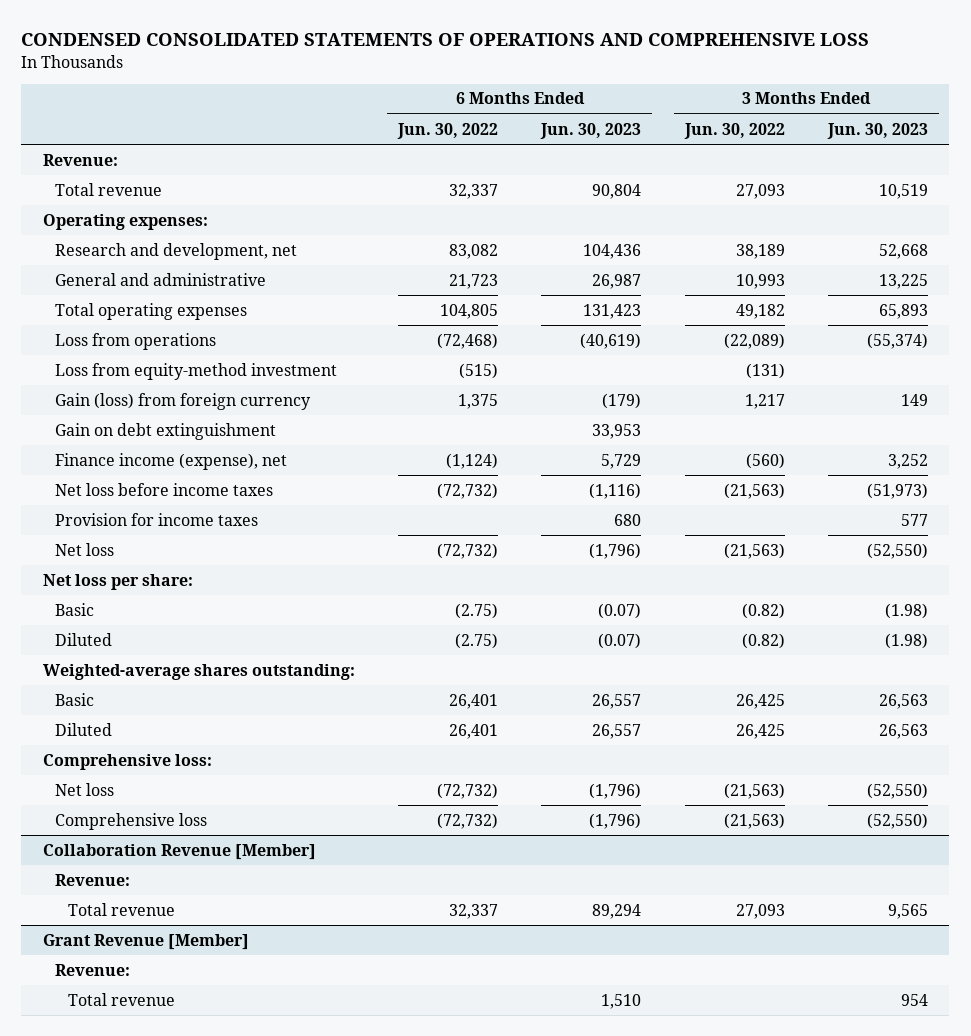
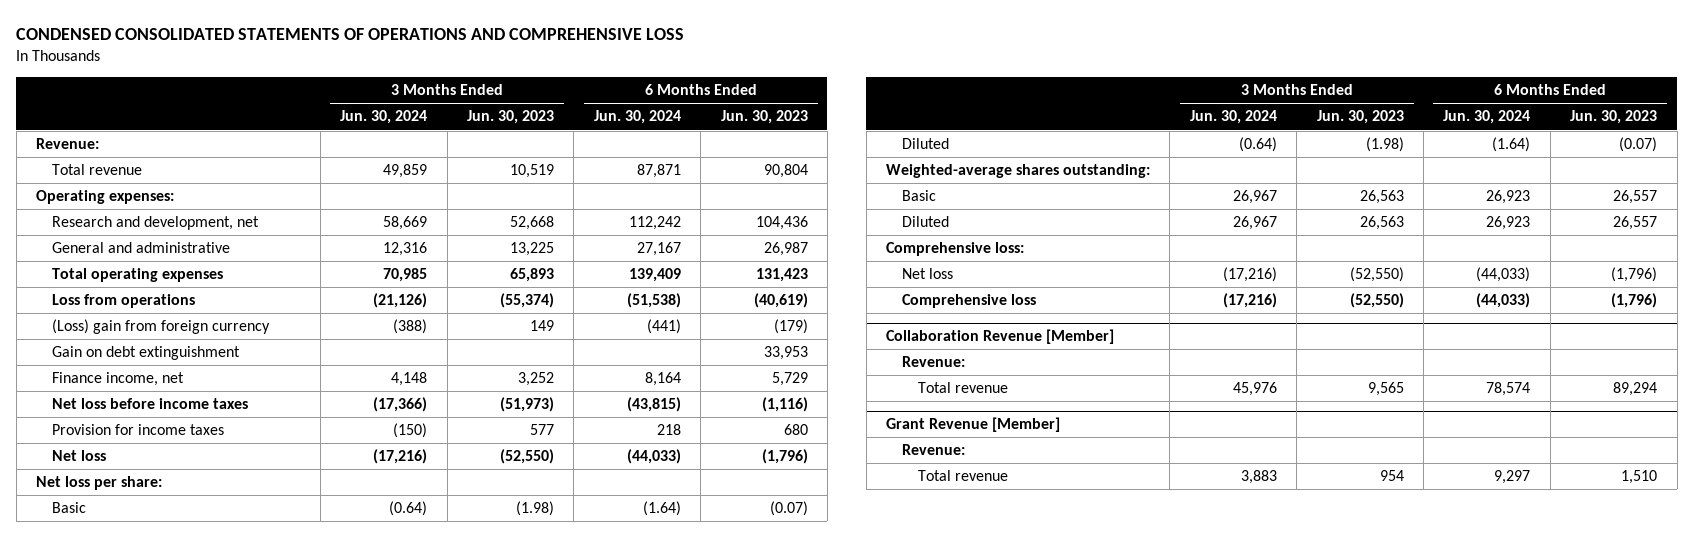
[397,122,499,139] Jun. 30, 2022 -> none
[683,122,785,139] Jun. 30, 2022 -> none
none -> [340,110,428,125] Jun. 30, 2024
none -> [593,110,681,125] Jun. 30, 2024
[55,362,338,380] Loss from equity-method investment -> none
[55,392,312,410] Gain (loss) from foreign currency -> [52,319,271,335] (Loss) gain from foreign currency
[55,452,288,470] Finance income (expense), net -> [52,372,185,387] Finance income, net

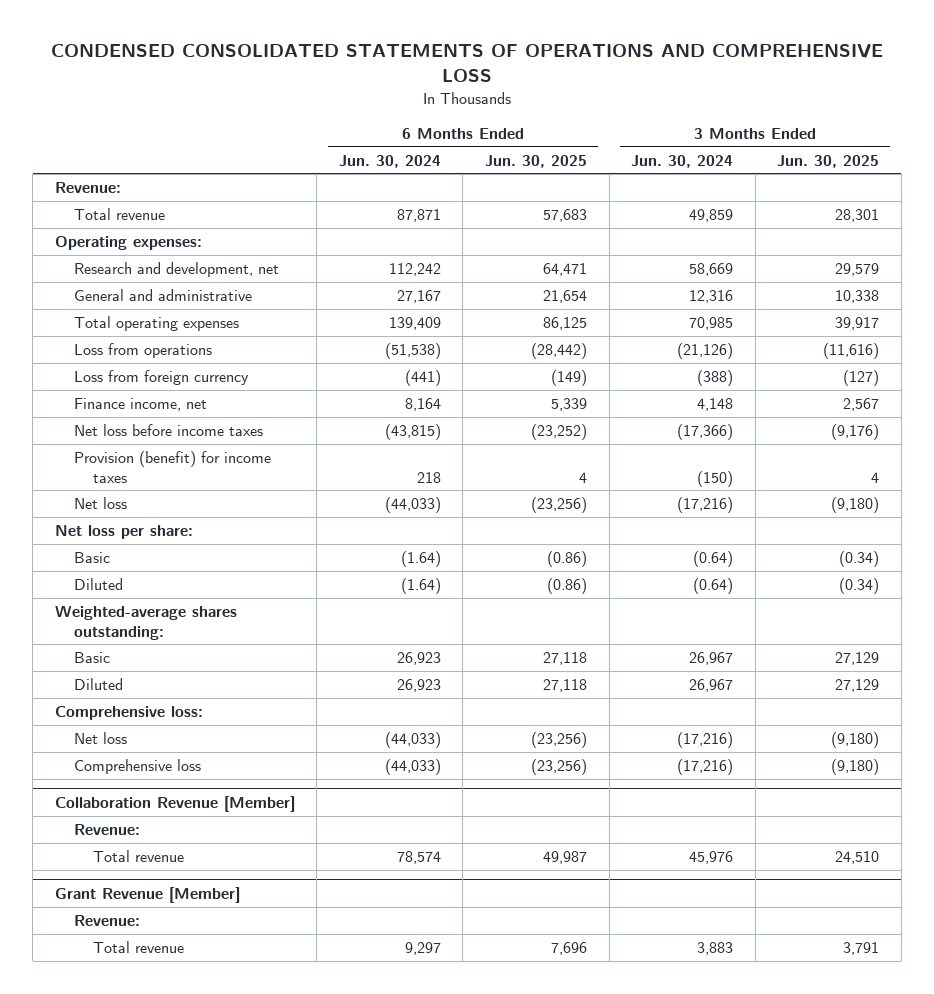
[466,110,554,125] Jun. 30, 2023 -> none
[720,110,808,125] Jun. 30, 2023 -> none
none -> [485,154,588,168] Jun. 30, 2025
none -> [777,154,880,168] Jun. 30, 2025
[52,346,241,361] Gain on debt extinguishment -> none
[52,319,271,335] (Loss) gain from foreign currency -> [73,369,249,385] Loss from foreign currency
[52,424,225,436] Provision for income taxes -> [73,450,271,483] Provision (benefit) for income taxes

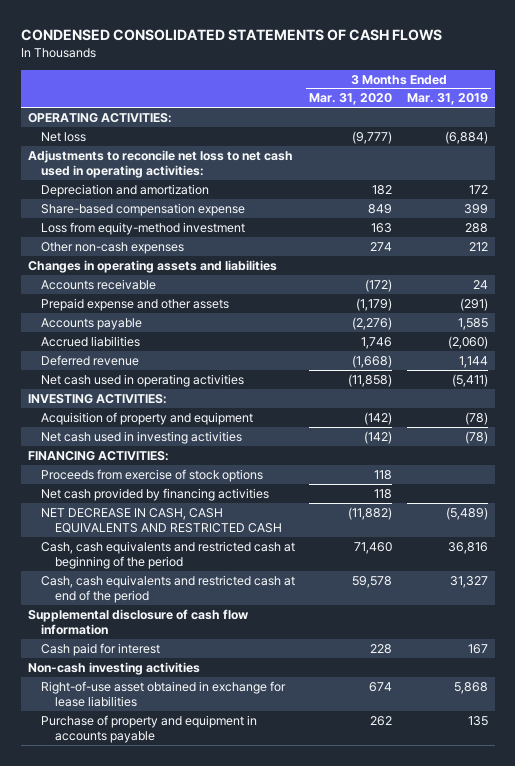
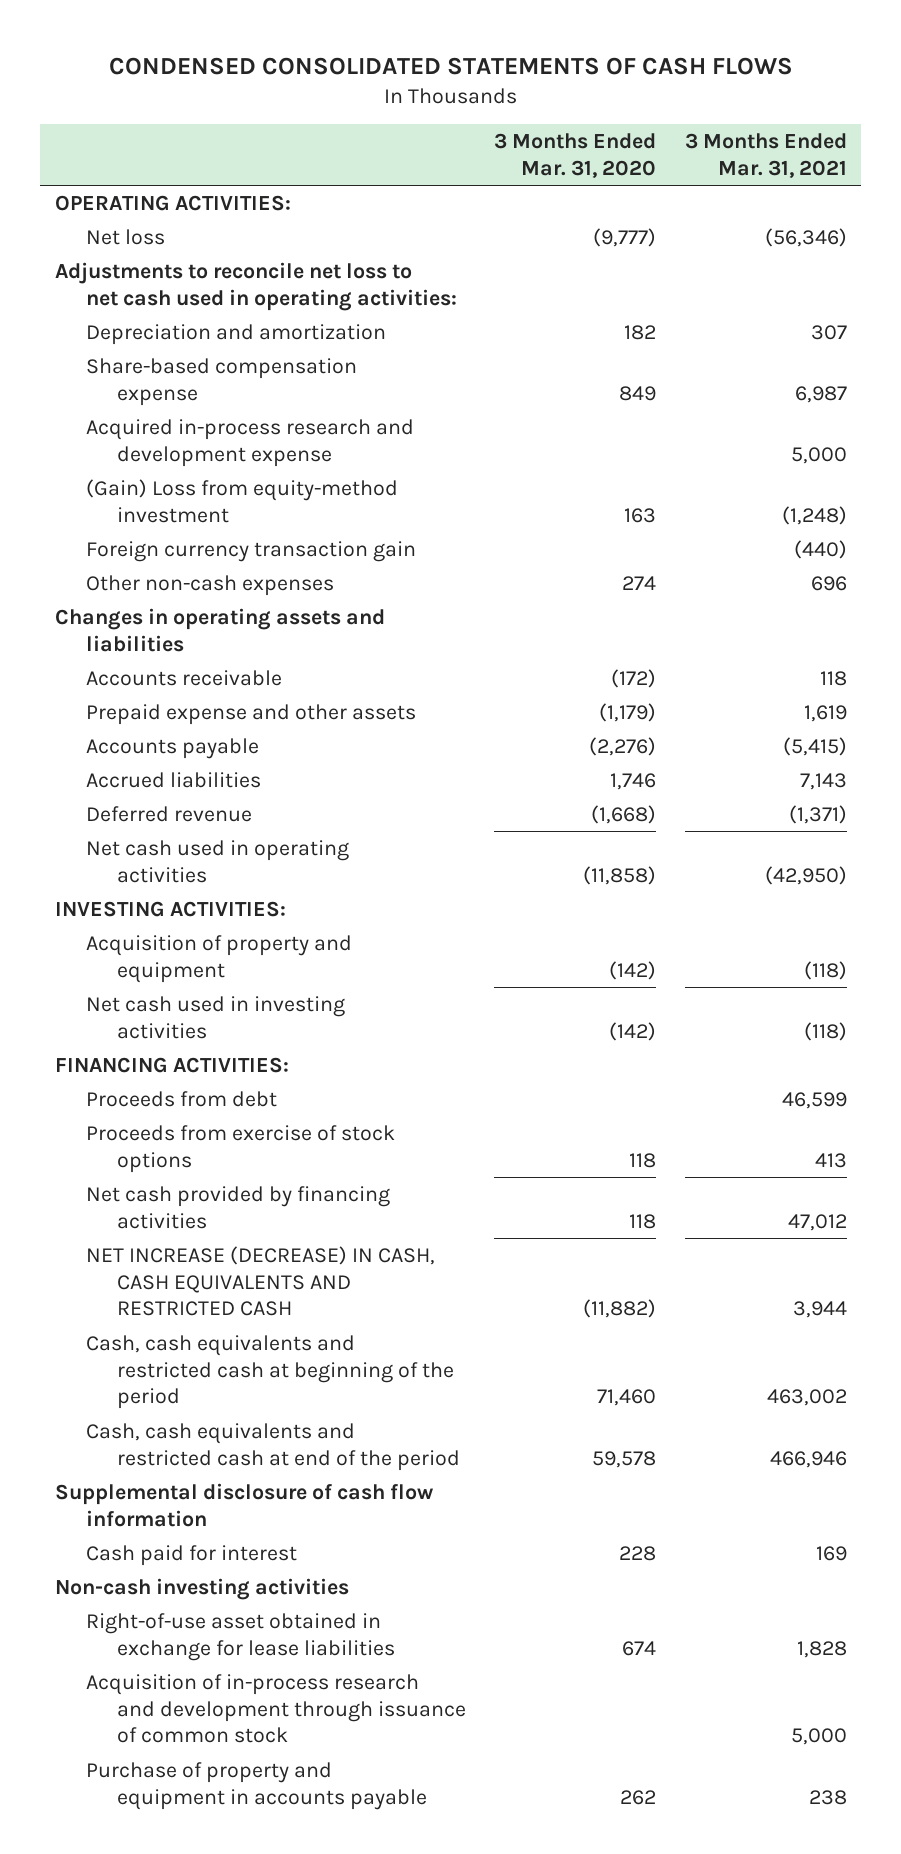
[406,93,488,106] Mar. 31, 2019 -> none
none -> [684,133,847,178] 3 Months Ended Mar. 31, 2021
none -> [85,418,414,467] Acquired in-process research and development expense
[41,221,246,235] Loss from equity-method investment -> [85,478,398,523] (Gain) Loss from equity-method investment
none -> [85,540,416,562] Foreign currency transaction gain
none -> [85,1090,277,1107] Proceeds from debt
[41,507,282,534] NET DECREASE IN CASH, CASH EQUIVALENTS AND RESTRICTED CASH -> [85,1245,435,1317] NET INCREASE (DECREASE) IN CASH, CASH EQUIVALENTS AND RESTRICTED CASH
none -> [85,1673,466,1744] Acquisition of in-process research and development through issuance of common stock

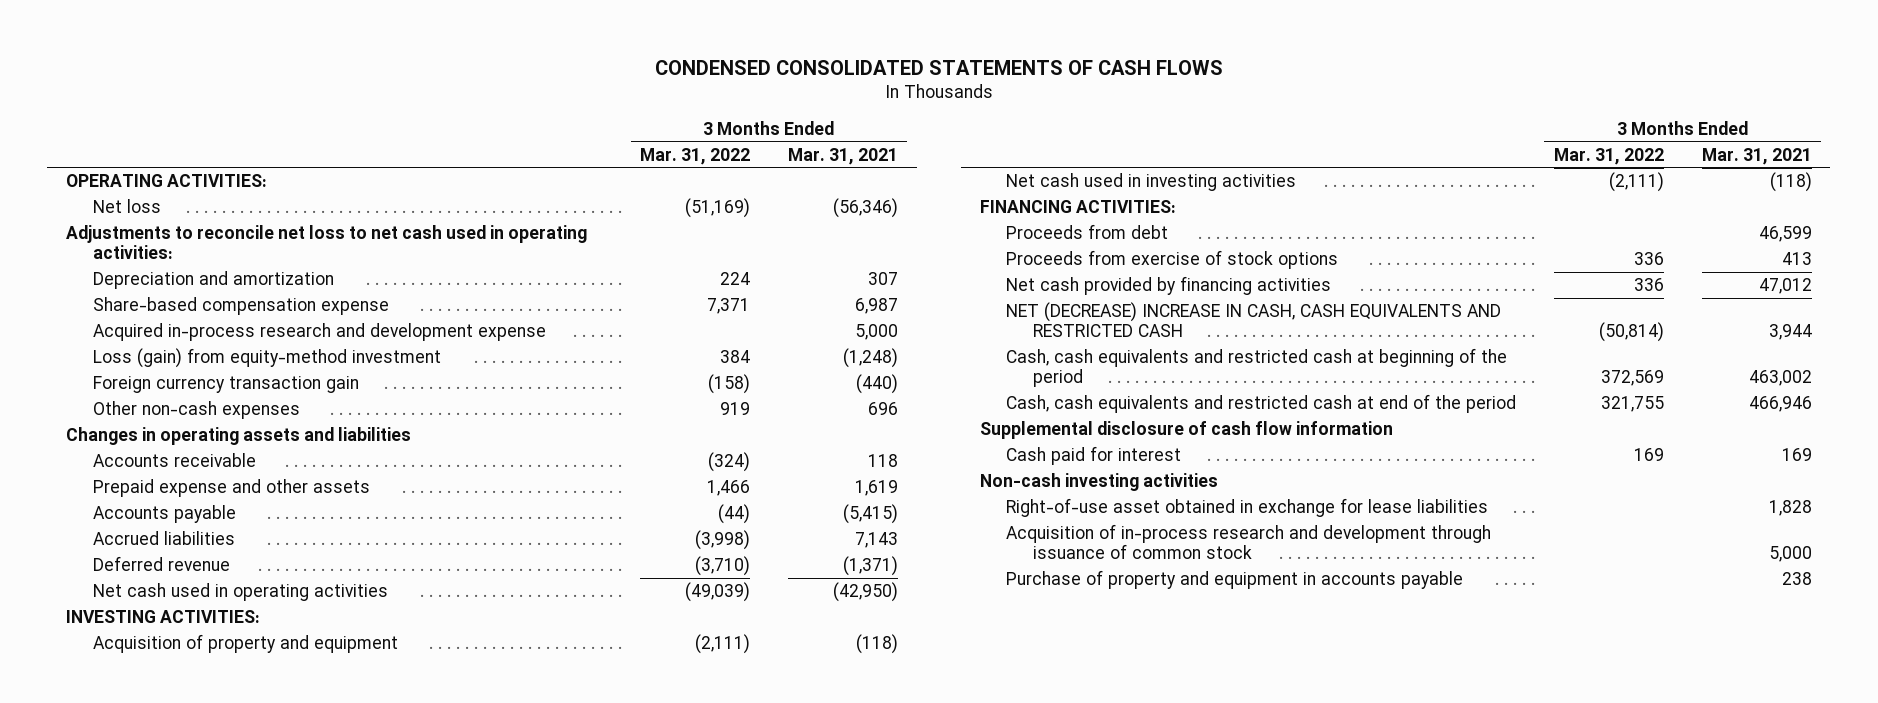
[494,133,657,178] 3 Months Ended Mar. 31, 2020 -> none
none -> [640,147,751,165] Mar. 31, 2022
[85,478,398,523] (Gain) Loss from equity-method investment -> [92,348,441,369] Loss (gain) from equity-method investment
[85,1245,435,1317] NET INCREASE (DECREASE) IN CASH, CASH EQUIVALENTS AND RESTRICTED CASH -> [1006,302,1502,338] NET (DECREASE) INCREASE IN CASH, CASH EQUIVALENTS AND RESTRICTED CASH

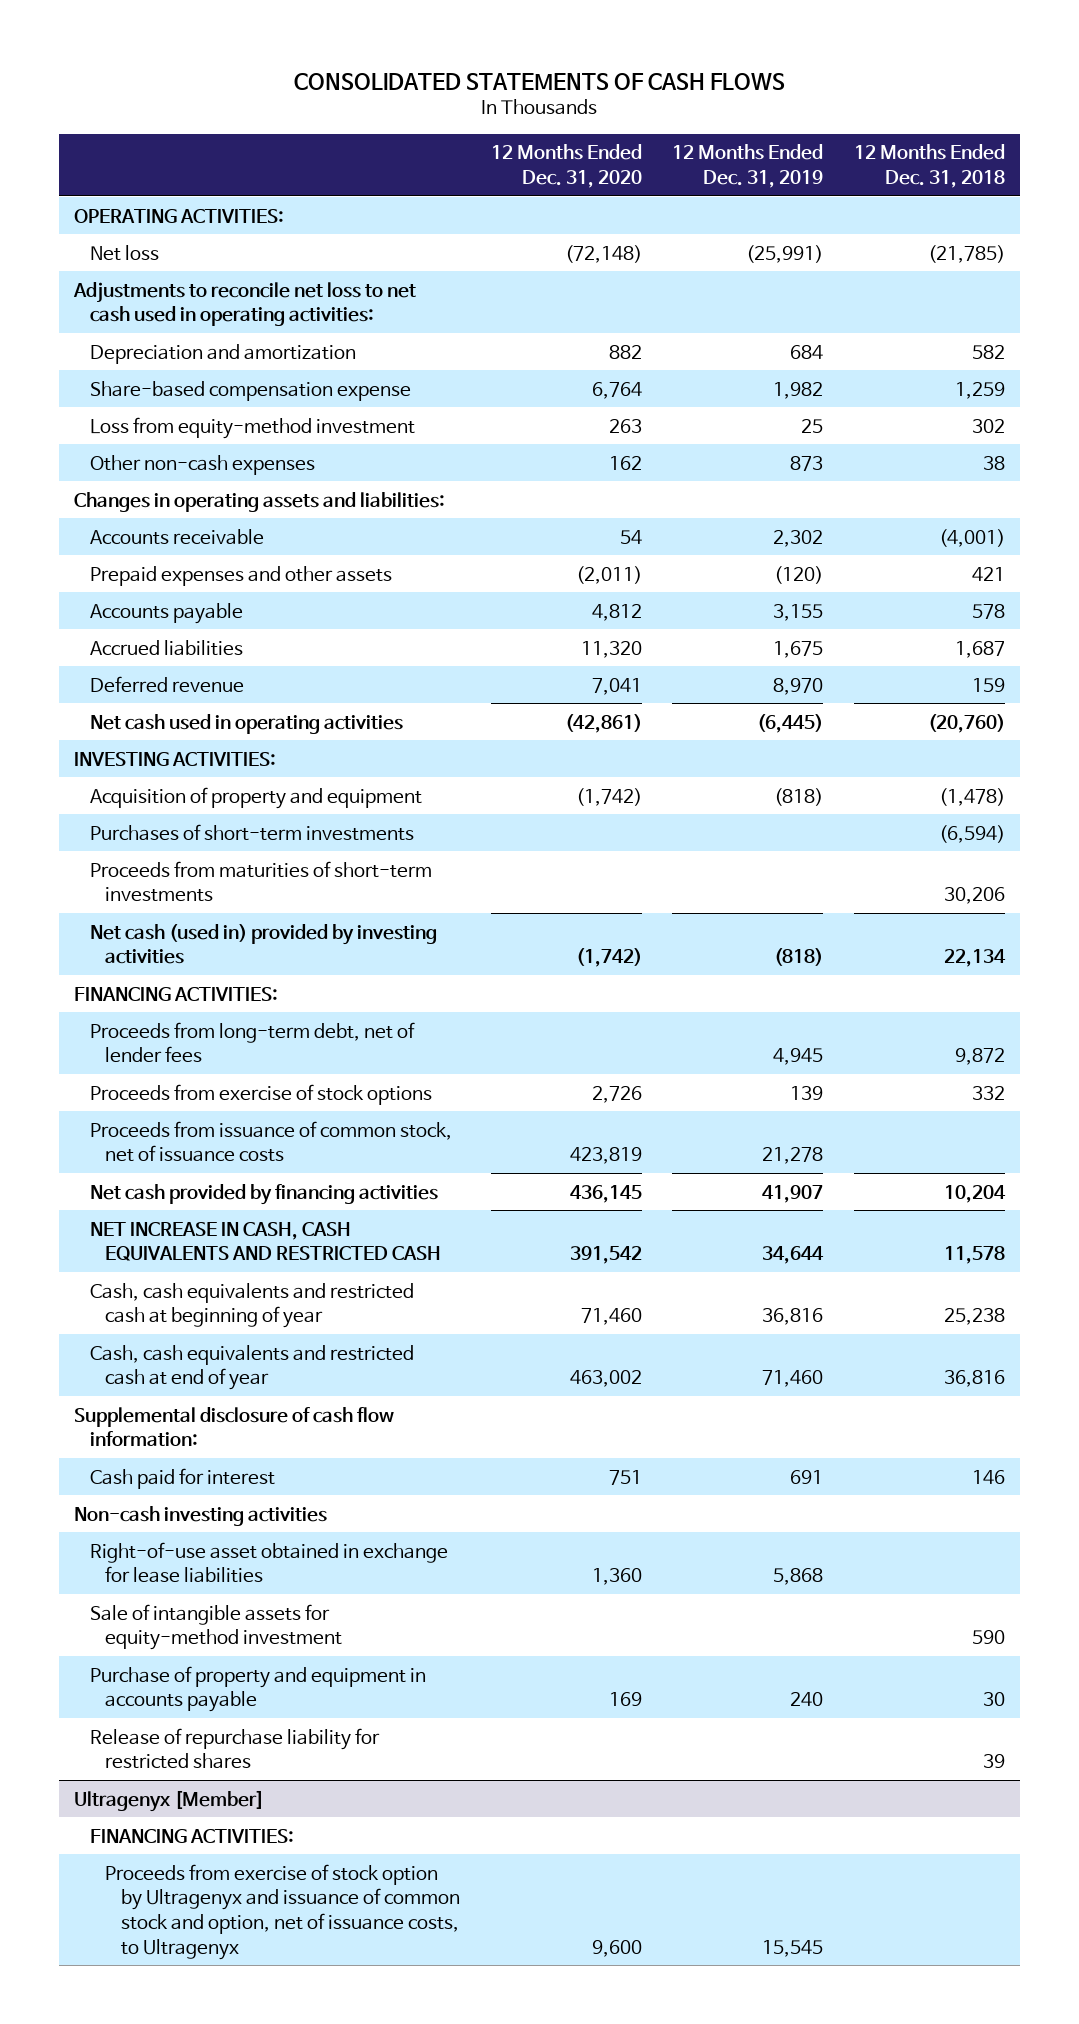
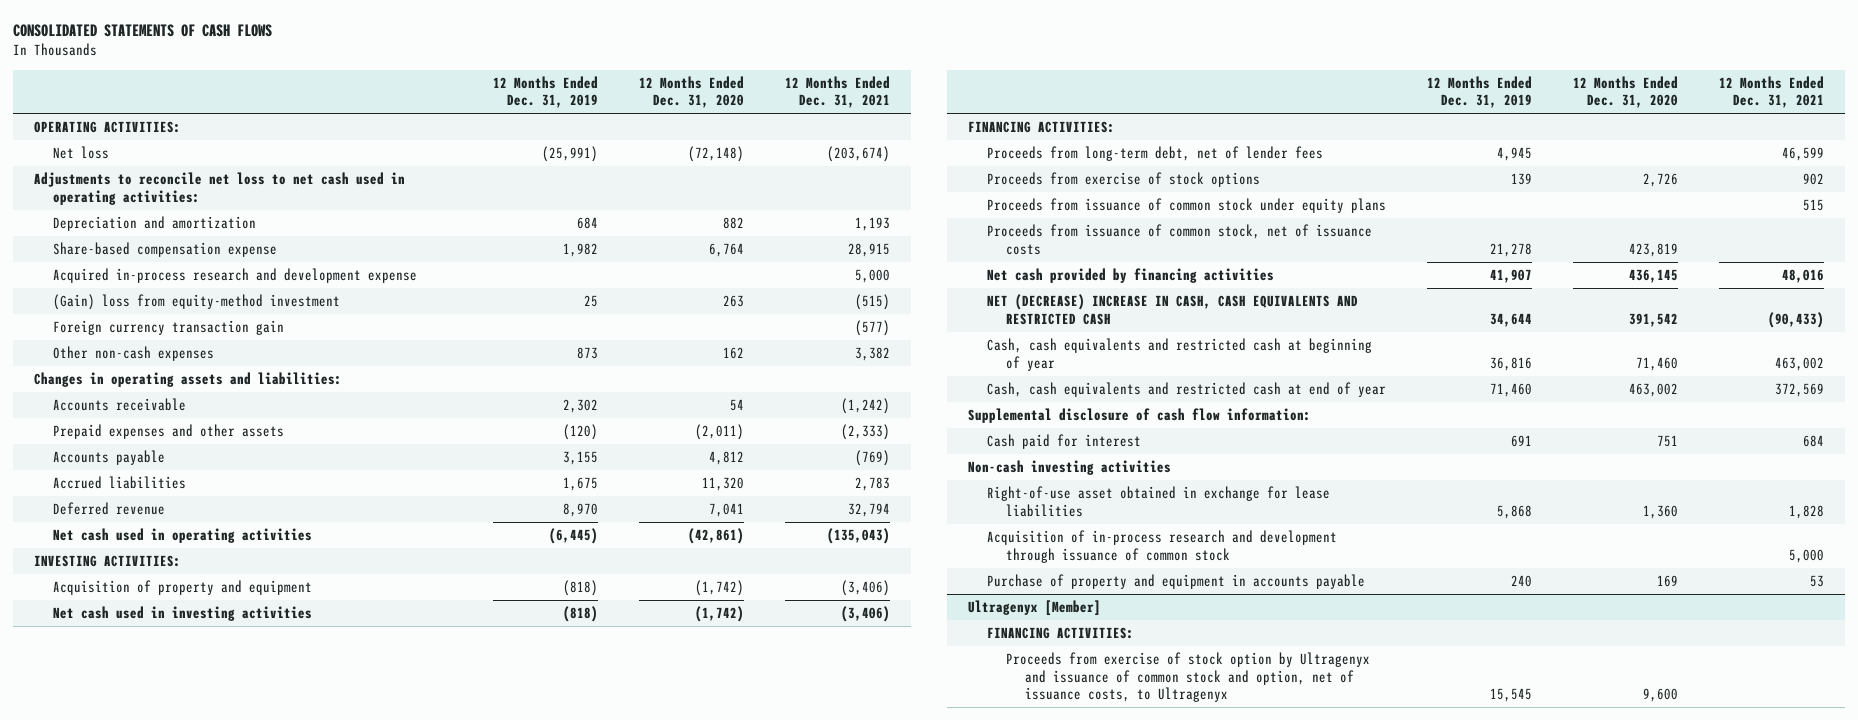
[853,144,1005,188] 12 Months Ended Dec. 31, 2018 -> none
none -> [785,75,891,109] 12 Months Ended Dec. 31, 2021
none -> [52,268,417,284] Acquired in-process research and development expense
[89,416,415,439] Loss from equity-method investment -> [52,294,340,311] (Gain) loss from equity-method investment
none -> [52,320,284,336] Foreign currency transaction gain
[89,823,414,841] Purchases of short-term investments -> none
[89,860,432,903] Proceeds from maturities of short-term investments -> none
[89,923,437,965] Net cash (used in) provided by investing activities -> [52,606,312,622] Net cash used in investing activities
none -> [986,198,1386,214] Proceeds from issuance of common stock under equity plans
[89,1221,442,1262] NET INCREASE IN CASH, CASH EQUIVALENTS AND RESTRICTED CASH -> [986,294,1358,325] NET (DECREASE) INCREASE IN CASH, CASH EQUIVALENTS AND RESTRICTED CASH
[89,1603,343,1651] Sale of intangible assets for equity-method investment -> none
none -> [986,530,1337,563] Acquisition of in-process research and development through issuance of common stock
[89,1727,380,1770] Release of repurchase liability for restricted shares -> none

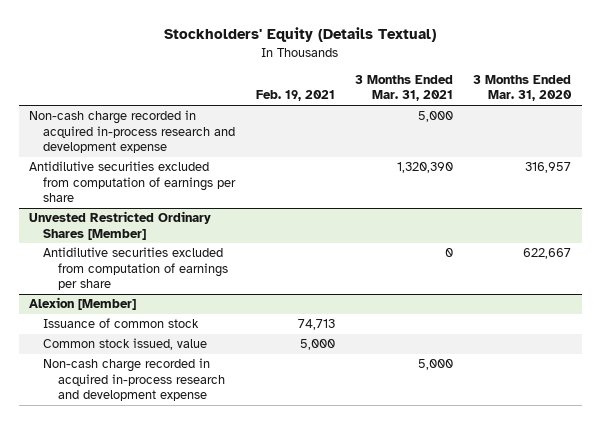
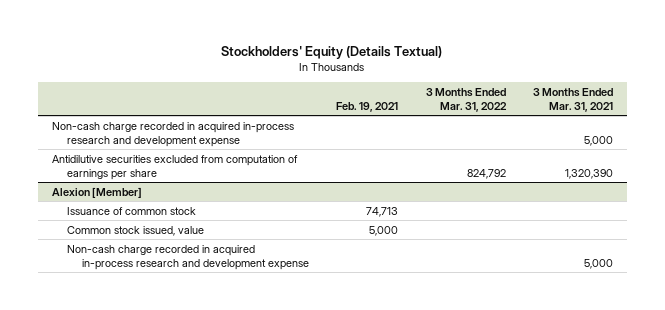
[473,74,573,102] 3 Months Ended Mar. 31, 2020 -> none
none -> [425,87,507,112] 3 Months Ended Mar. 31, 2022
[29,211,212,240] Unvested Restricted Ordinary Shares [Member] -> none
[43,247,228,291] Antidilutive securities excluded from computation of earnings per share -> none

